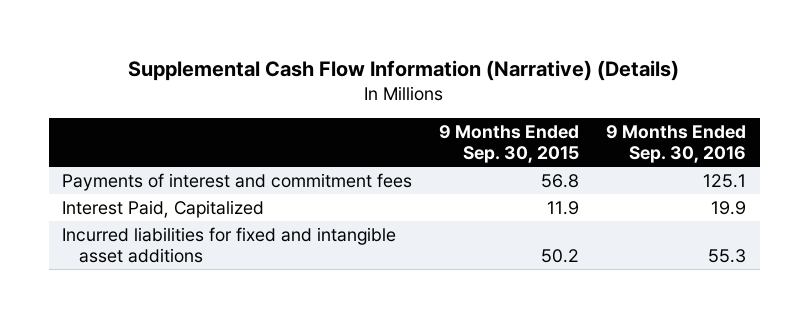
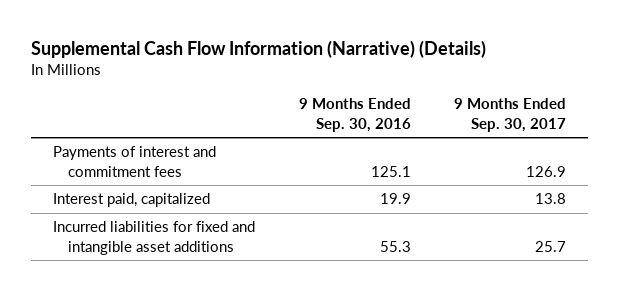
[439,124,580,163] 9 Months Ended Sep. 30, 2015 -> none
none -> [454,98,567,132] 9 Months Ended Sep. 30, 2017
[62,199,265,218] Interest Paid, Capitalized -> [53,193,211,208] Interest paid, capitalized

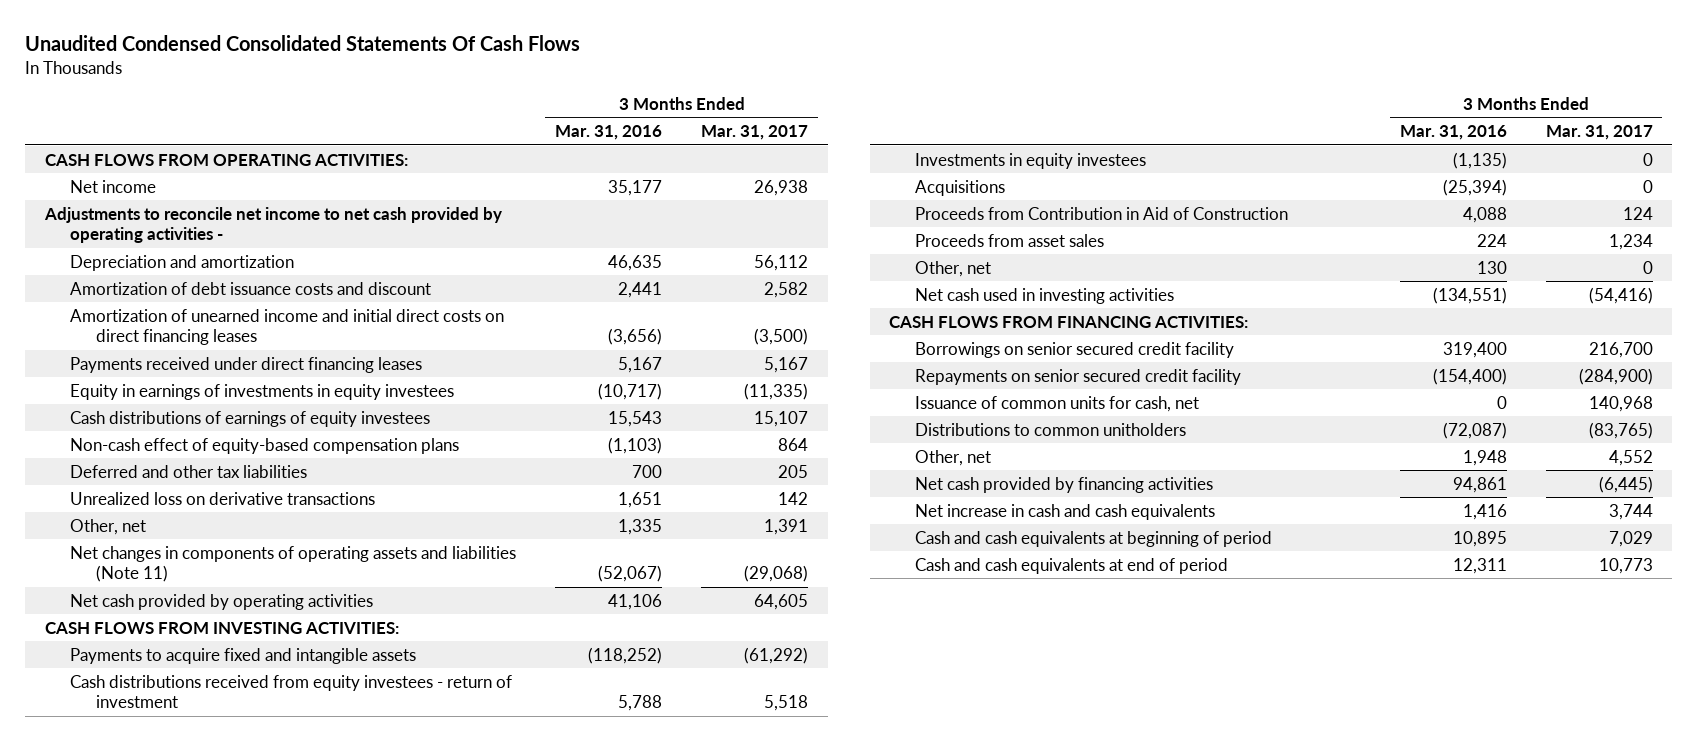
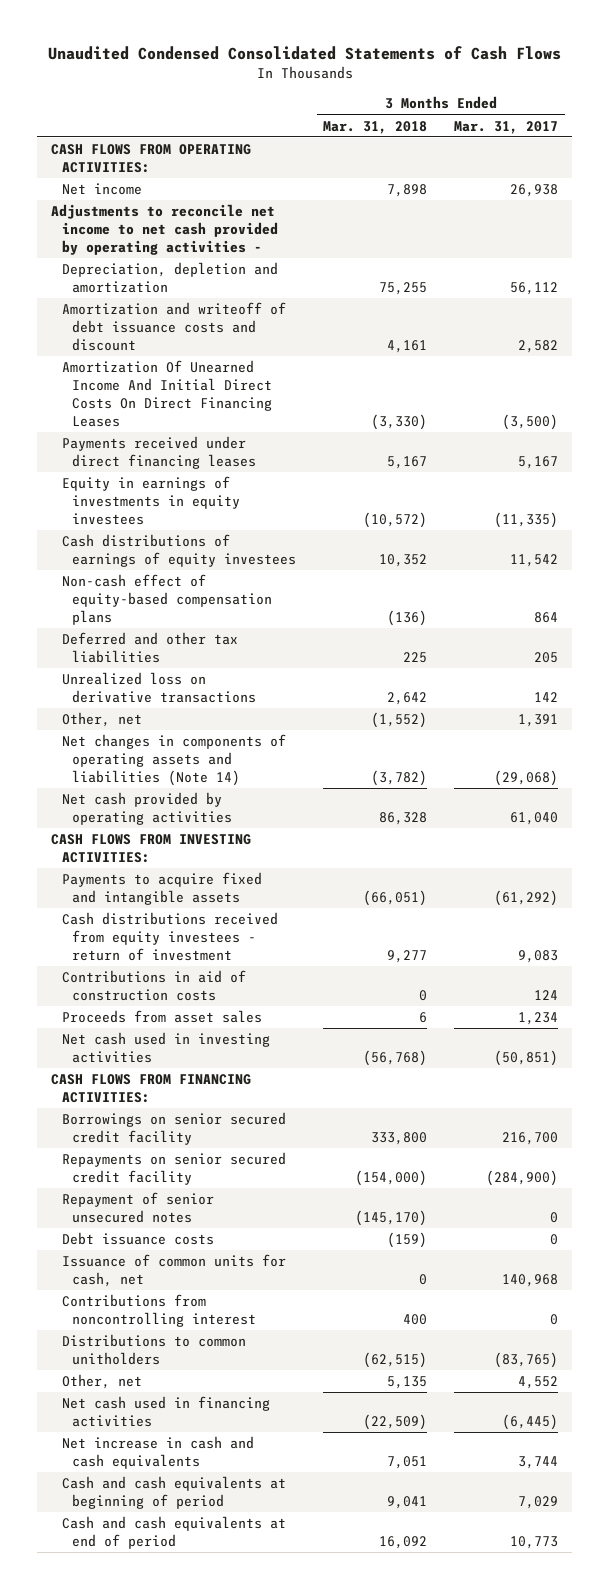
[25,35,581,52] Unaudited Condensed Consolidated Statements Of Cash Flows -> [47,46,561,61] Unaudited Condensed Consolidated Statements of Cash Flows
[555,125,663,141] Mar. 31, 2016 -> none
none -> [323,120,428,134] Mar. 31, 2018
[70,254,295,271] Depreciation and amortization -> [61,262,278,294] Depreciation, depletion and amortization
[70,281,432,295] Amortization of debt issuance costs and discount -> [61,302,286,351] Amortization and writeoff of debt issuance costs and discount
[70,308,505,346] Amortization of unearned income and initial direct costs on direct financing leases -> [61,360,273,427] Amortization Of Unearned Income And Initial Direct Costs On Direct Financing Leases
[754,410,809,427] 15,107 -> [510,554,559,568] 11,542
[70,545,517,583] Net changes in components of operating assets and liabilities (Note 11) -> [61,734,286,786] Net changes in components of operating assets and liabilities (Note 14)
[754,593,809,610] 64,605 -> [510,812,559,826] 61,040
[914,152,1146,169] Investments in equity investees -> none
[914,179,1005,196] Acquisitions -> none
[764,695,809,712] 5,518 -> [518,949,559,963] 9,083
[914,206,1288,220] Proceeds from Contribution in Aid of Construction -> [61,970,246,1002] Contributions in aid of construction costs
[914,260,991,277] Other, net -> none
[1588,286,1653,304] (54,416) -> [494,1050,559,1067] (50,851)
none -> [61,1192,214,1224] Repayment of senior unsecured notes
none -> [61,1232,214,1246] Debt issuance costs
none -> [61,1294,257,1328] Contributions from noncontrolling interest
[914,476,1213,493] Net cash provided by financing activities -> [61,1396,270,1428] Net cash used in financing activities

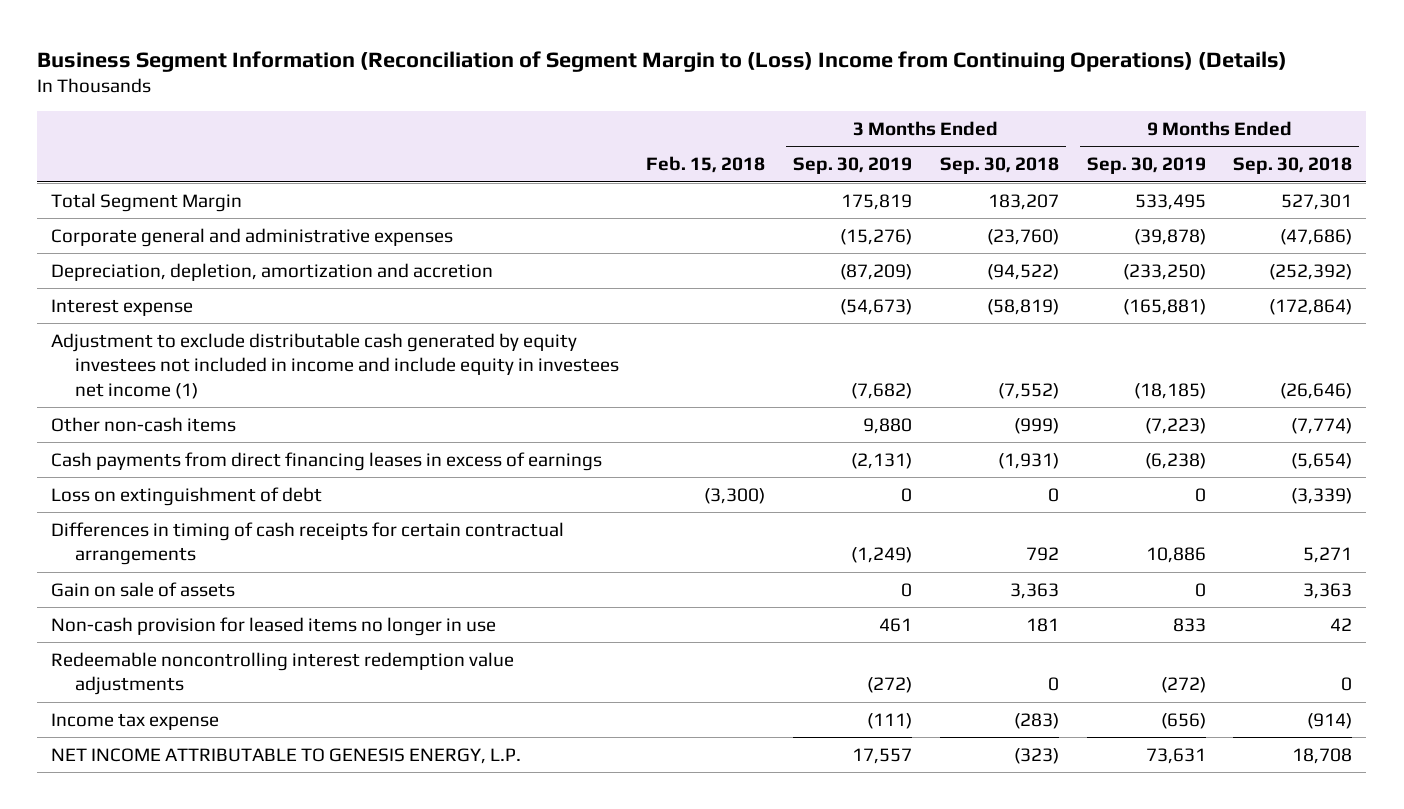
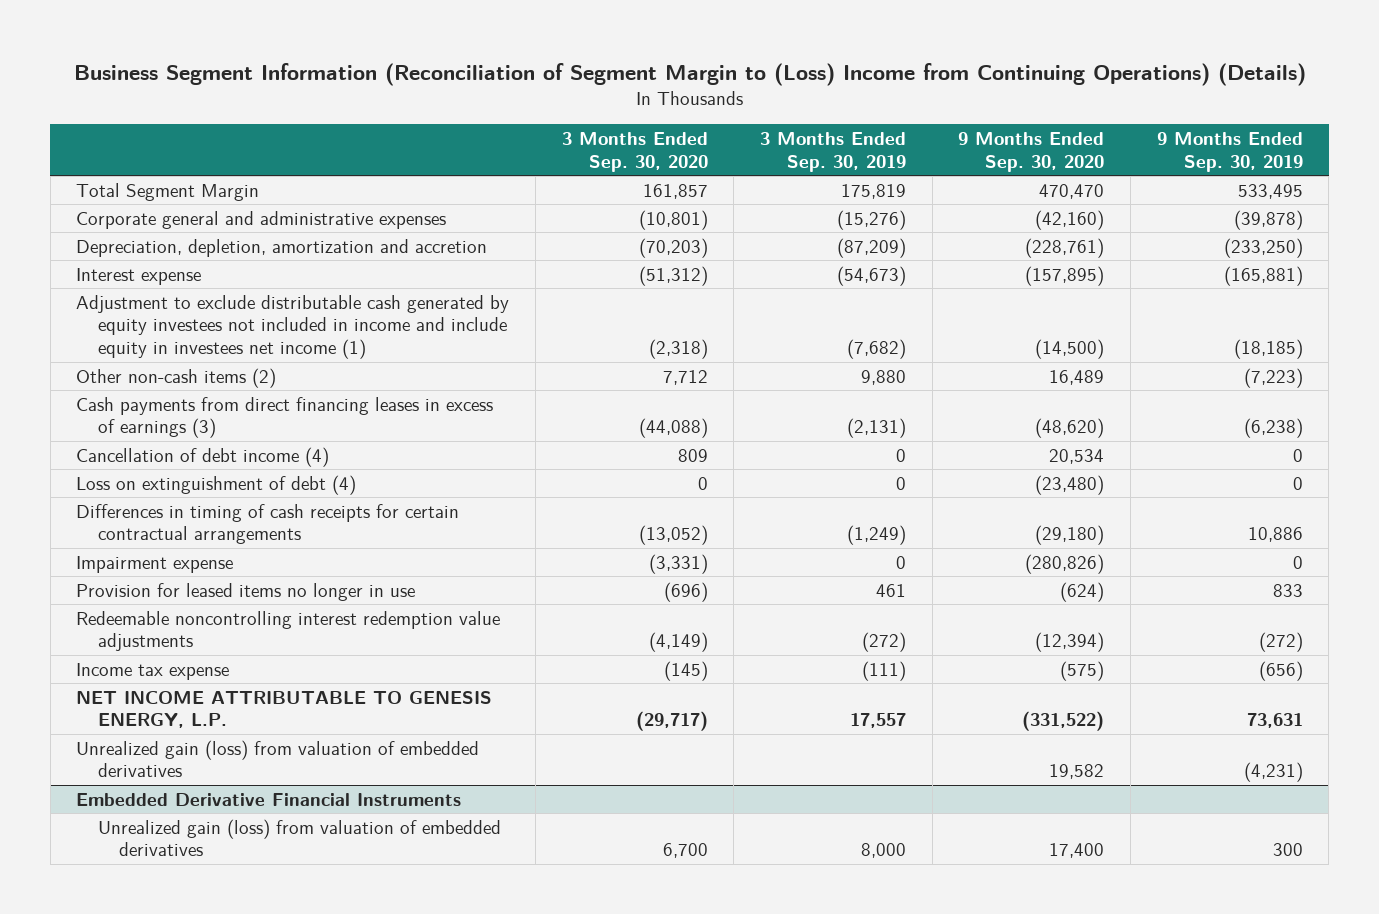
[646,156,766,174] Feb. 15, 2018 -> none
[939,157,1059,175] Sep. 30, 2018 -> none
[1233,157,1353,175] Sep. 30, 2018 -> none
none -> [561,132,708,172] 3 Months Ended Sep. 30, 2020
none -> [958,132,1105,172] 9 Months Ended Sep. 30, 2020
[51,416,237,432] Other non-cash items -> [76,367,277,388] Other non-cash items (2)
[51,451,603,471] Cash payments from direct financing leases in excess of earnings -> [76,396,494,439] Cash payments from direct financing leases in excess of earnings (3)
none -> [76,446,330,467] Cancellation of debt income (4)
[51,486,323,506] Loss on extinguishment of debt -> [76,474,357,495] Loss on extinguishment of debt (4)
[51,581,236,597] Gain on sale of assets -> none
none -> [76,555,234,573] Impairment expense
[51,616,497,636] Non-cash provision for leased items no longer in use -> [76,582,416,601] Provision for leased items no longer in use
none -> [76,739,480,778] Unrealized gain (loss) from valuation of embedded derivatives
none -> [76,792,462,806] Embedded Derivative Financial Instruments
none -> [97,818,501,857] Unrealized gain (loss) from valuation of embedded derivatives

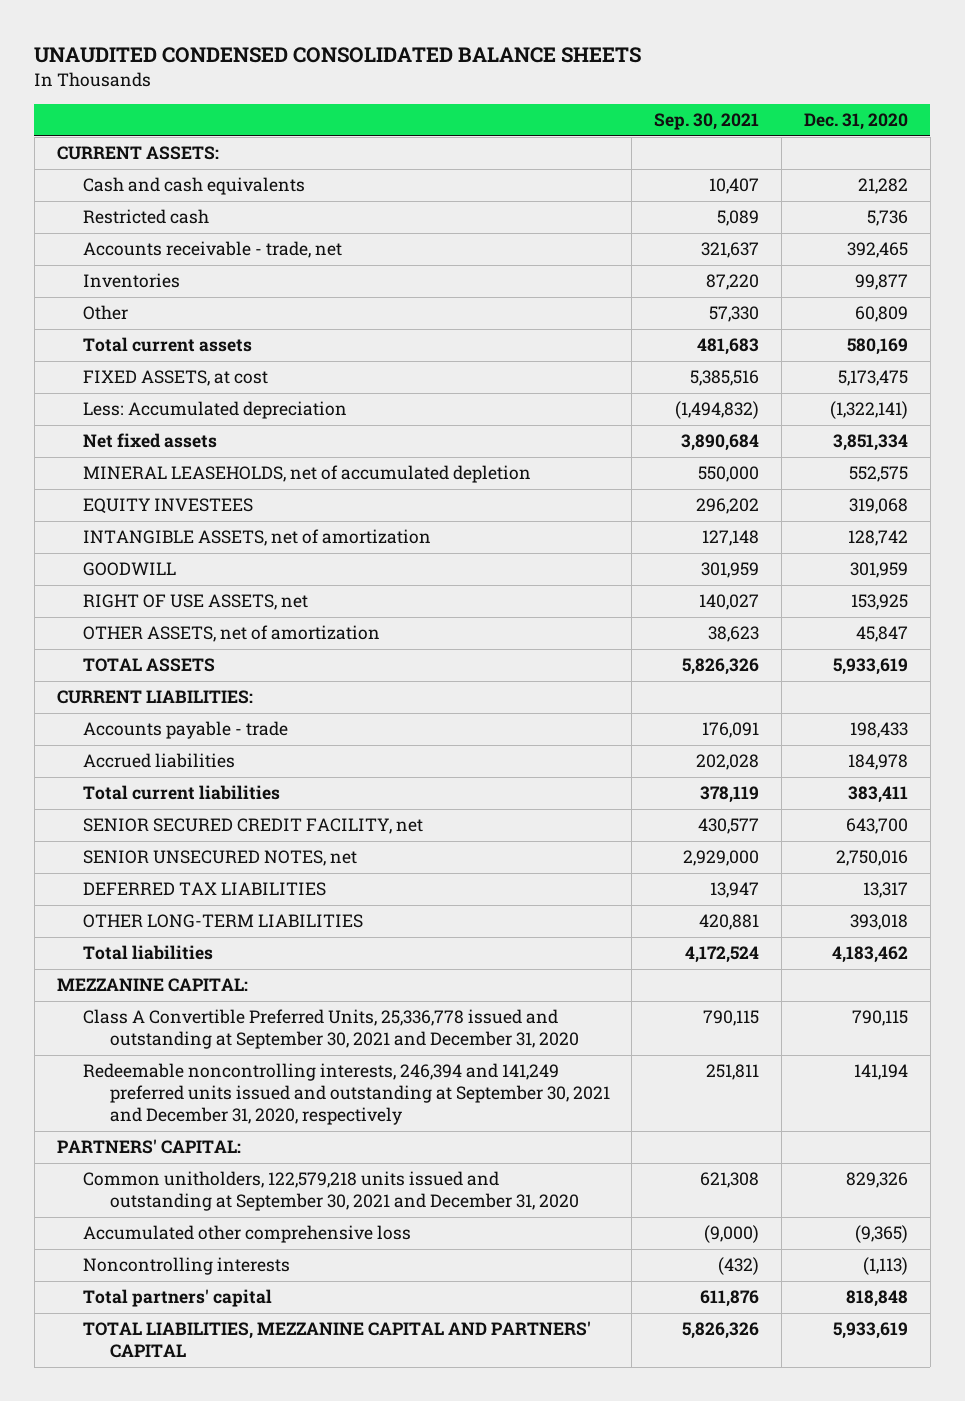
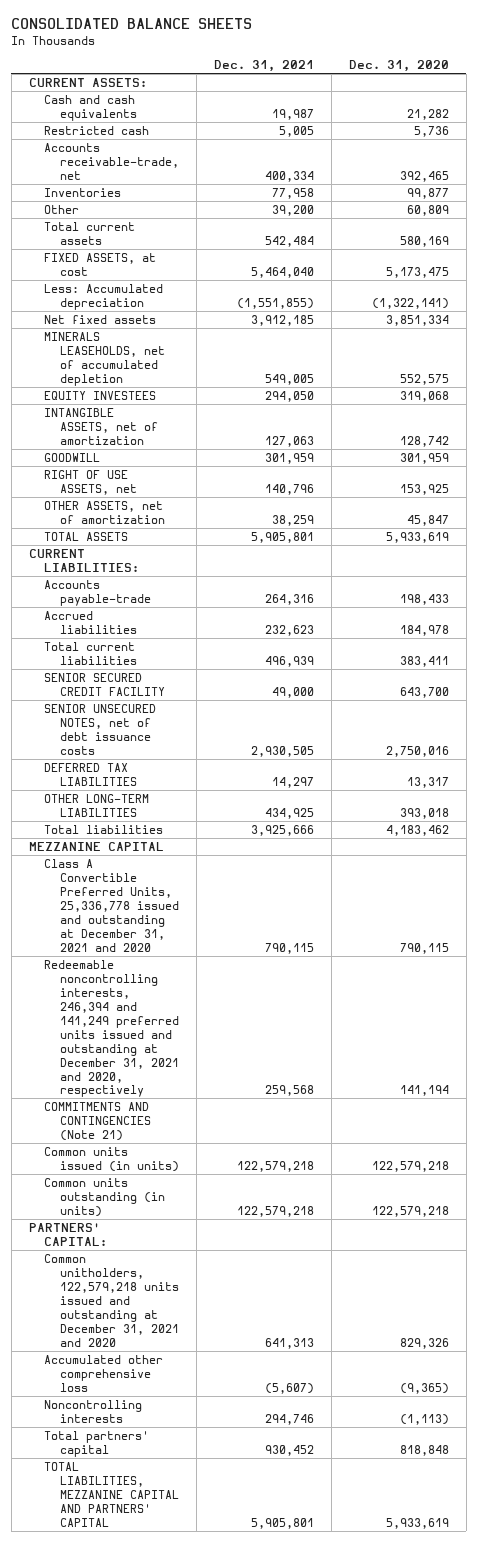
[34,47,642,64] UNAUDITED CONDENSED CONSOLIDATED BALANCE SHEETS -> [11,18,253,30] CONSOLIDATED BALANCE SHEETS
[654,113,760,131] Sep. 30, 2021 -> none
none -> [214,60,315,73] Dec. 31, 2021
[83,241,343,259] Accounts receivable - trade, net -> [44,142,180,180] Accounts receivable-trade, net
[83,465,532,484] MINERAL LEASEHOLDS, net of accumulated depletion -> [44,331,166,386] MINERALS LEASEHOLDS, net of accumulated depletion
[83,721,289,740] Accounts payable - trade -> [44,579,152,606] Accounts payable-trade
[83,818,424,835] SENIOR SECURED CREDIT FACILITY, net -> [44,672,166,696] SENIOR SECURED CREDIT FACILITY
[83,850,358,867] SENIOR UNSECURED NOTES, net -> [44,703,157,755] SENIOR UNSECURED NOTES, net of debt issuance costs
[56,978,248,993] MEZZANINE CAPITAL: -> [28,841,164,851] MEZZANINE CAPITAL
[83,1009,579,1050] Class A Convertible Preferred Units, 25,336,778 issued and outstanding at September 30, 2021 and December 31, 2020 -> [44,858,180,952] Class A Convertible Preferred Units, 25,336,778 issued and outstanding at December 31, 2021 and 2020
[83,1063,610,1125] Redeemable noncontrolling interests, 246,394 and 141,249 preferred units issued and outstanding at September 30, 2021 and December 31, 2020, respectively -> [44,959,180,1098] Redeemable noncontrolling interests, 246,394 and 141,249 preferred units issued and outstanding at December 31, 2021 and 2020, respectively
none -> [44,1101,152,1141] COMMITMENTS AND CONTINGENCIES (Note 21)
none -> [44,1146,180,1172] Common units issued (in units)
none -> [44,1177,166,1217] Common units outstanding (in units)
[83,1171,579,1212] Common unitholders, 122,579,218 units issued and outstanding at September 30, 2021 and December 31, 2020 -> [44,1253,180,1347] Common unitholders, 122,579,218 units issued and outstanding at December 31, 2021 and 2020

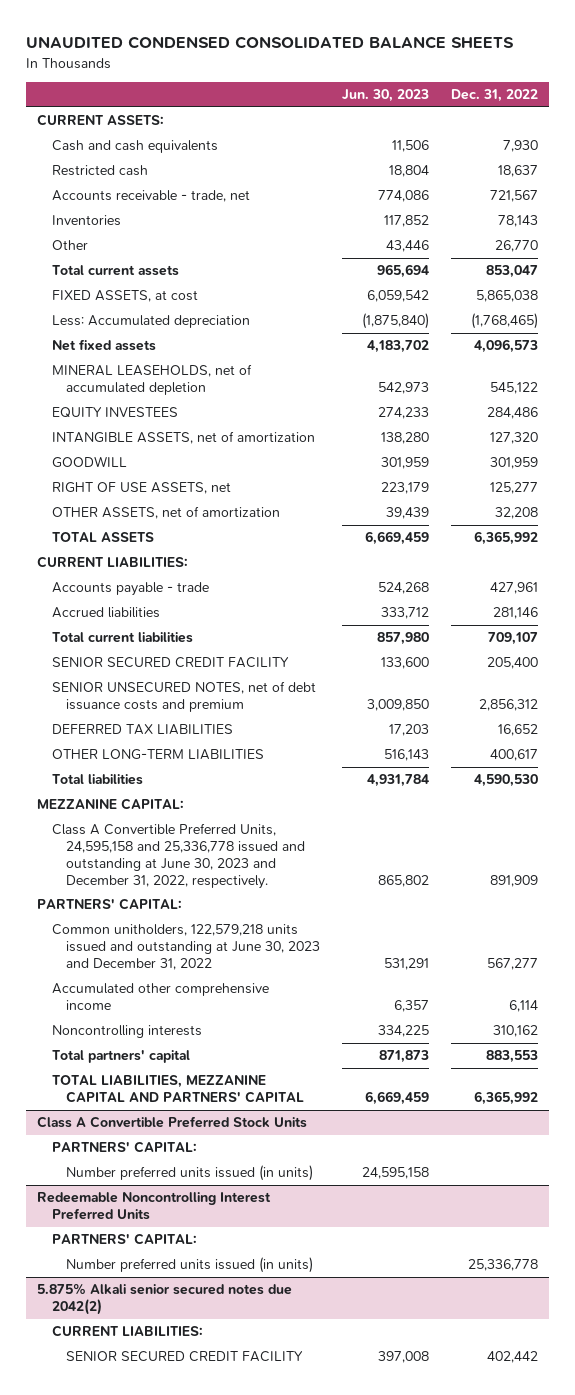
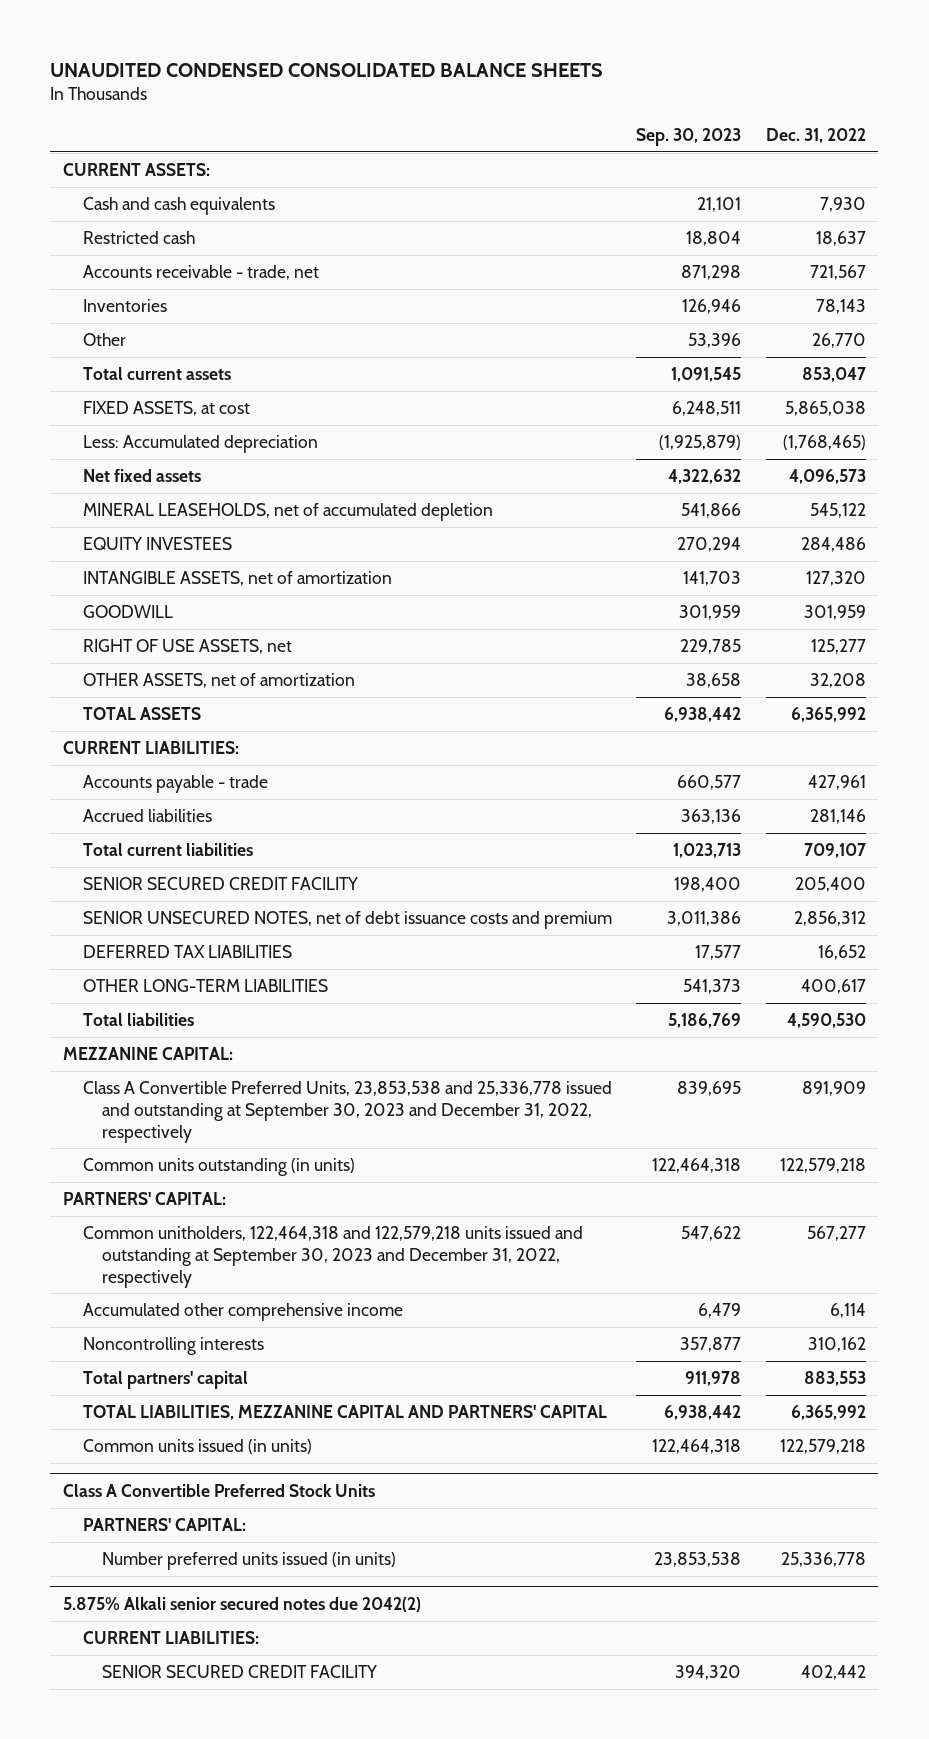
[341,89,429,103] Jun. 30, 2023 -> none
none -> [636,127,742,146] Sep. 30, 2023
[51,823,306,889] Class A Convertible Preferred Units, 24,595,158 and 25,336,778 issued and outstanding at June 30, 2023 and December 31, 2022, respectively. -> [82,1081,612,1143] Class A Convertible Preferred Units, 23,853,538 and 25,336,778 issued and outstanding at September 30, 2023 and December 31, 2022, respectively
none -> [82,1158,355,1177] Common units outstanding (in units)
[51,924,321,970] Common unitholders, 122,579,218 units issued and outstanding at June 30, 2023 and December 31, 2022 -> [82,1226,583,1288] Common unitholders, 122,464,318 and 122,579,218 units issued and outstanding at September 30, 2023 and December 31, 2022, respectively
none -> [82,1439,312,1455] Common units issued (in units)
[66,1165,314,1182] Number preferred units issued (in units) -> none
[37,1192,272,1221] Redeemable Noncontrolling Interest Preferred Units -> none
[51,1233,197,1246] PARTNERS' CAPITAL: -> none

